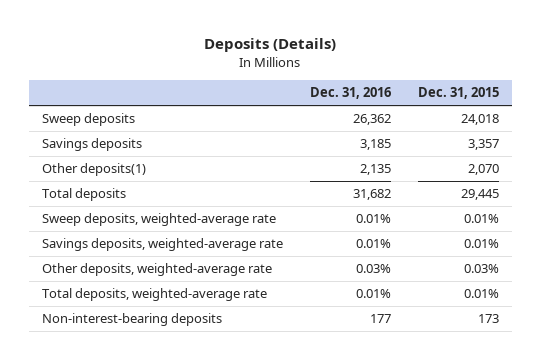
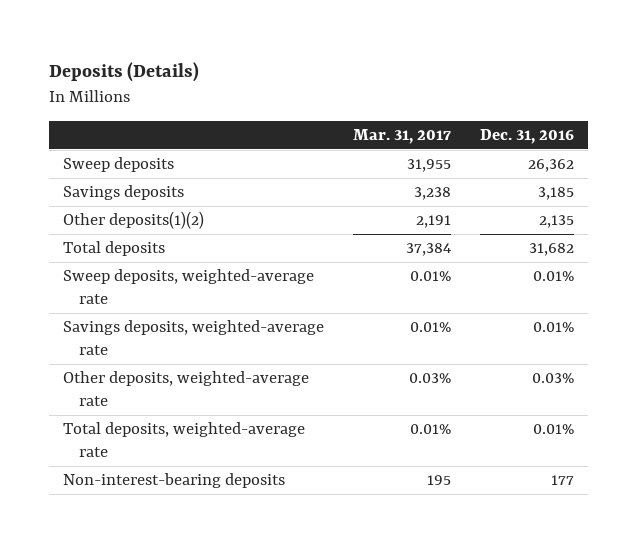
[417,87,499,100] Dec. 31, 2015 -> none
none -> [353,129,452,145] Mar. 31, 2017
[42,163,147,177] Other deposits(1) -> [63,211,205,230] Other deposits(1)(2)

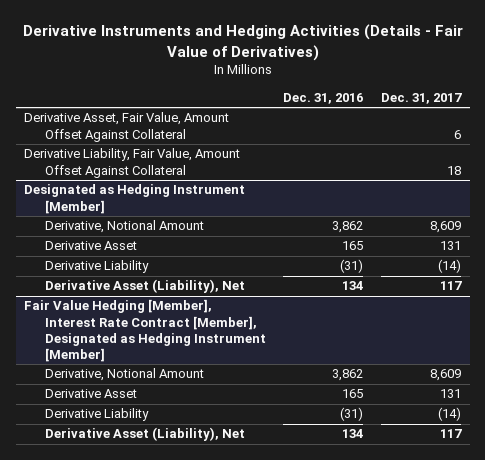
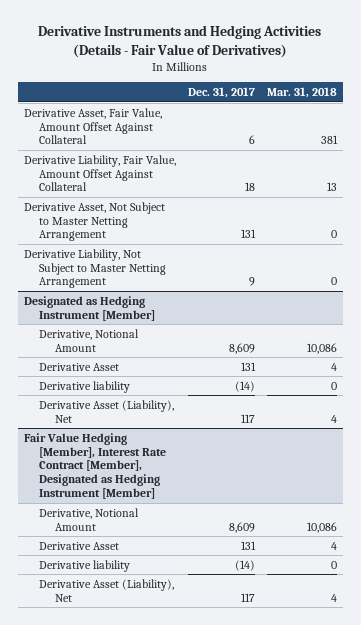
[283,92,364,104] Dec. 31, 2016 -> none
none -> [266,87,337,99] Mar. 31, 2018
none -> [23,201,165,242] Derivative Asset, Not Subject to Master Netting Arrangement
none -> [23,248,167,289] Derivative Liability, Not Subject to Master Netting Arrangement
[44,260,149,274] Derivative Liability -> [39,380,131,393] Derivative liability
[44,408,149,422] Derivative Liability -> [39,559,131,572] Derivative liability

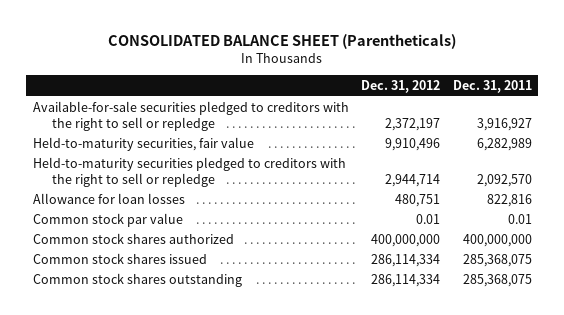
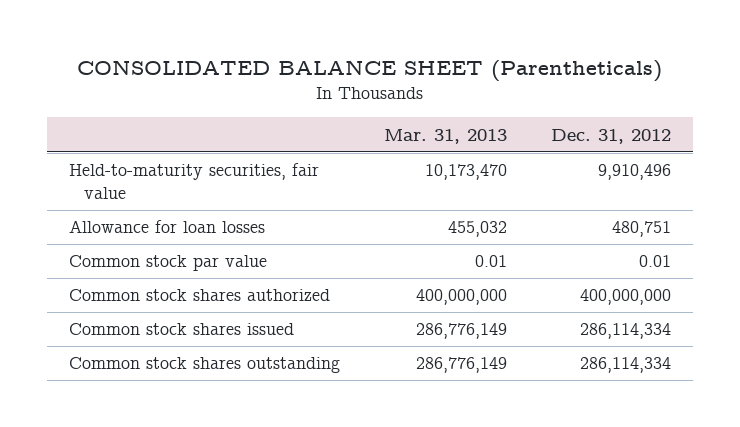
[452,80,532,94] Dec. 31, 2011 -> none
none -> [383,128,507,144] Mar. 31, 2013
[32,100,349,131] Available-for-sale securities pledged to creditors with the right to sell or repledge -> none
[32,156,346,187] Held-to-maturity securities pledged to creditors with the right to sell or repledge -> none

